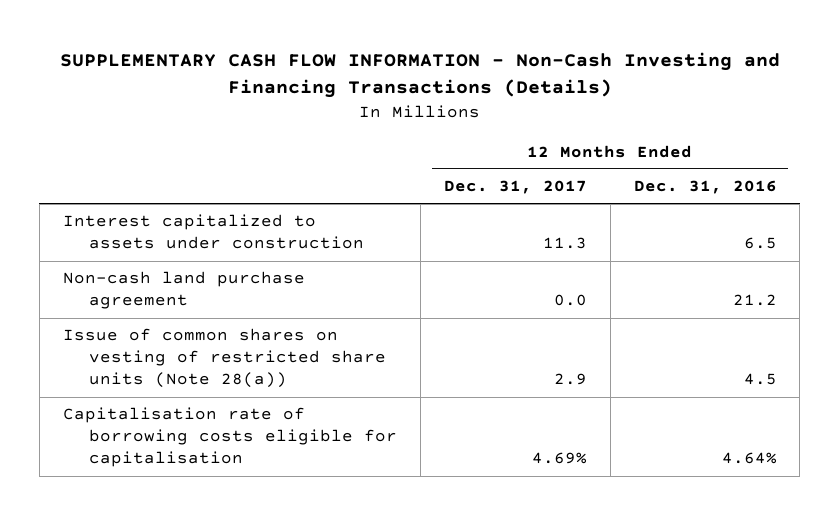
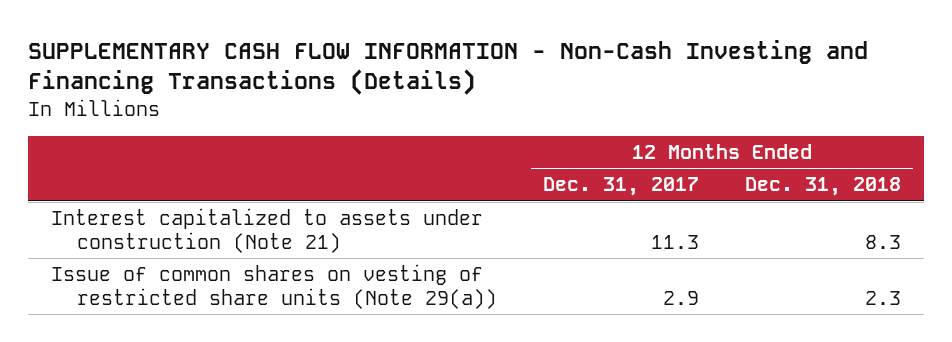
[633,180,777,195] Dec. 31, 2016 -> none
none -> [745,177,902,197] Dec. 31, 2018
[62,271,305,310] Non-cash land purchase agreement -> none
[62,407,398,468] Capitalisation rate of borrowing costs eligible for capitalisation -> none
[62,214,365,250] Interest capitalized to assets under construction -> [51,208,484,254] Interest capitalized to assets under construction (Note 21)
[62,328,387,389] Issue of common shares on vesting of restricted share units (Note 28(a)) -> [51,264,497,310] Issue of common shares on vesting of restricted share units (Note 29(a))

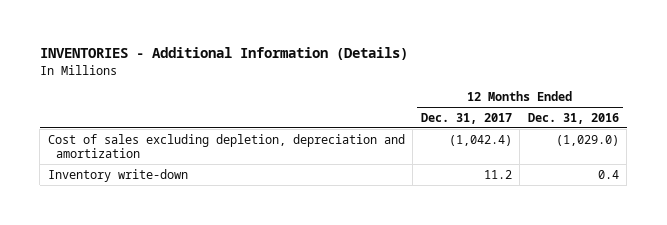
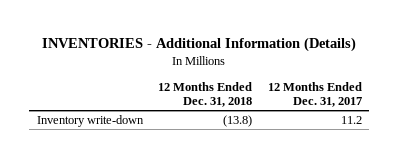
[527,112,619,124] Dec. 31, 2016 -> none
none -> [158,81,253,108] 12 Months Ended Dec. 31, 2018
[47,133,405,158] Cost of sales excluding depletion, depreciation and amortization -> none

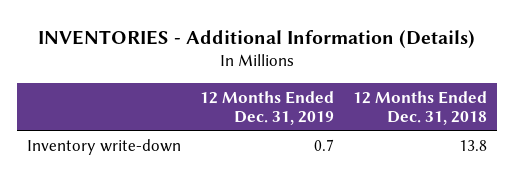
[267,81,362,108] 12 Months Ended Dec. 31, 2017 -> none
none -> [200,90,335,126] 12 Months Ended Dec. 31, 2019
[223,115,253,128] (13.8) -> [459,140,488,152] 13.8

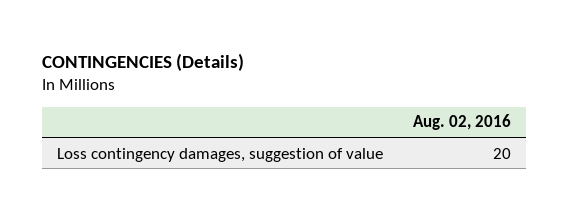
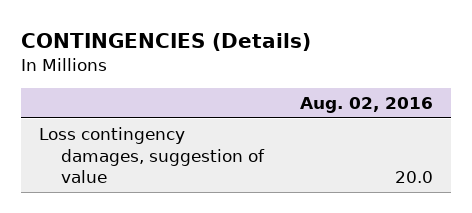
[492,147,511,159] 20 -> [394,171,433,184] 20.0

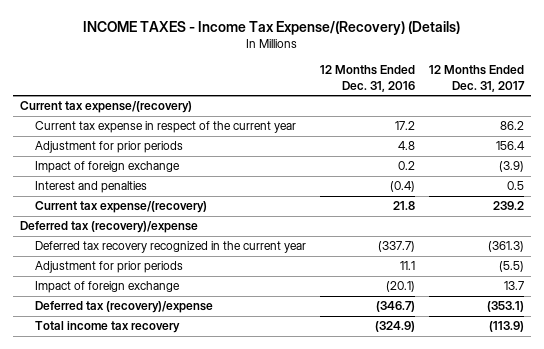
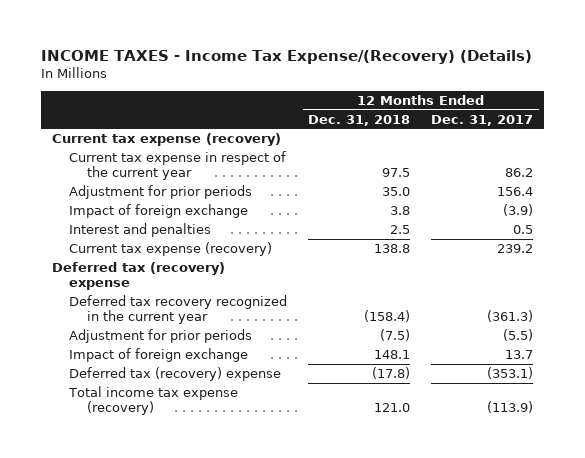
[319,65,415,92] 12 Months Ended Dec. 31, 2016 -> none
none -> [308,114,411,126] Dec. 31, 2018
[19,101,192,114] Current tax expense/(recovery) -> [51,132,281,146] Current tax expense (recovery)
[34,201,207,214] Current tax expense/(recovery) -> [69,241,273,256] Current tax expense (recovery)
[19,221,198,234] Deferred tax (recovery)/expense -> [51,261,225,291] Deferred tax (recovery) expense
[34,301,213,314] Deferred tax (recovery)/expense -> [69,366,282,381] Deferred tax (recovery) expense
[34,321,180,334] Total income tax recovery -> [68,385,239,416] Total income tax expense (recovery)

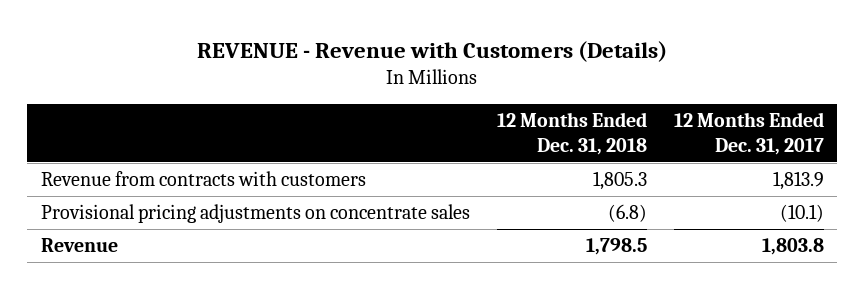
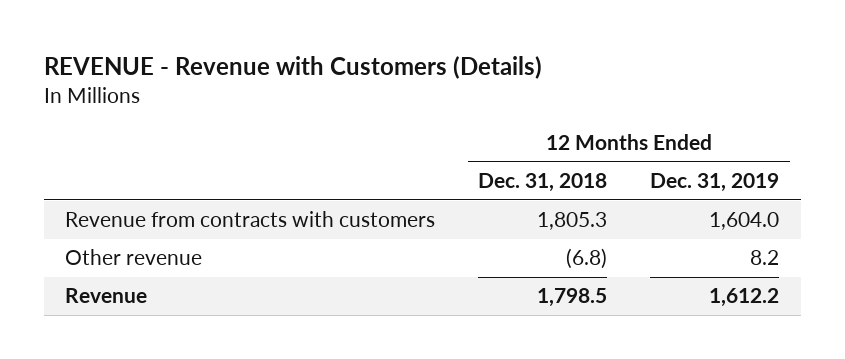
[673,112,824,155] 12 Months Ended Dec. 31, 2017 -> none
none -> [650,173,780,193] Dec. 31, 2019
[40,204,470,224] Provisional pricing adjustments on concentrate sales -> [65,249,203,266] Other revenue

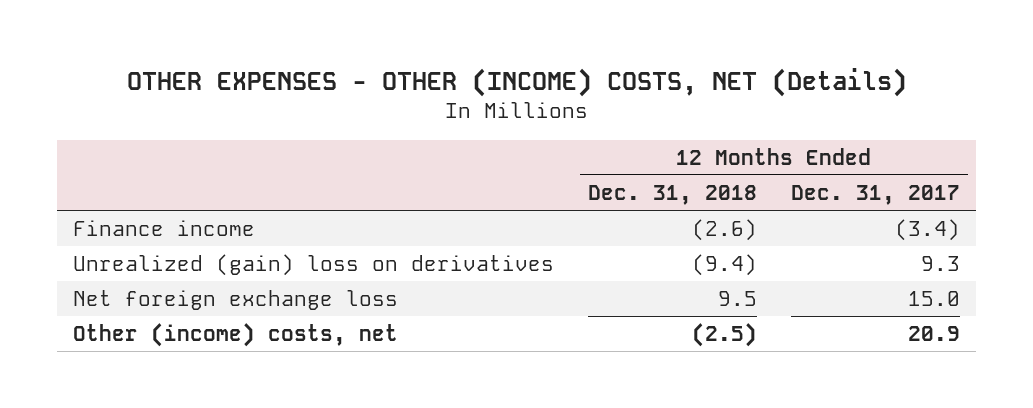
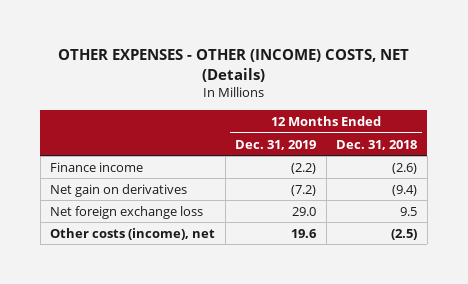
[790,184,960,205] Dec. 31, 2017 -> none
none -> [235,139,317,150] Dec. 31, 2019
[73,254,555,277] Unrealized (gain) loss on derivatives -> [50,183,188,197] Net gain on derivatives
[73,323,399,348] Other (income) costs, net -> [50,227,216,240] Other costs (income), net

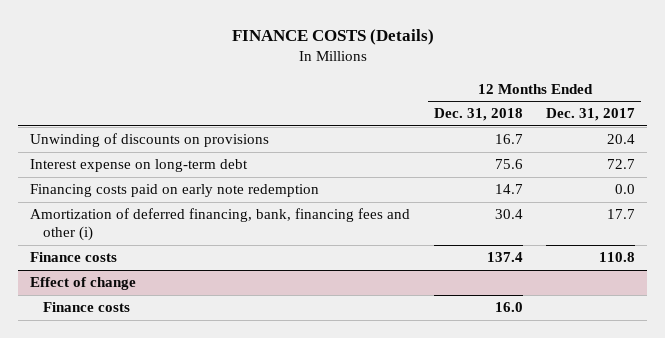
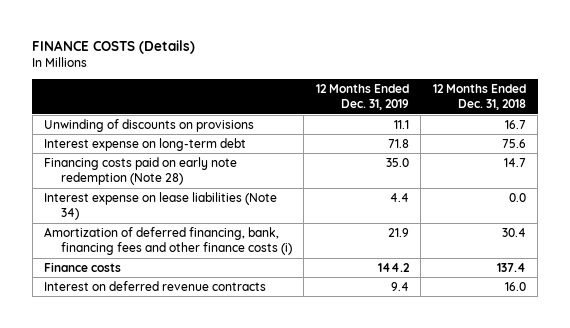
[546,108,636,122] Dec. 31, 2017 -> none
none -> [315,83,409,111] 12 Months Ended Dec. 31, 2019
[30,184,320,198] Financing costs paid on early note redemption -> [44,156,238,186] Financing costs paid on early note redemption (Note 28)
none -> [44,191,278,221] Interest expense on lease liabilities (Note 34)
[30,208,411,242] Amortization of deferred financing, bank, financing fees and other (i) -> [44,226,292,256] Amortization of deferred financing, bank, financing fees and other finance costs (i)
[30,277,137,291] Effect of change -> none
[42,302,130,313] Finance costs -> none
none -> [44,280,267,291] Interest on deferred revenue contracts

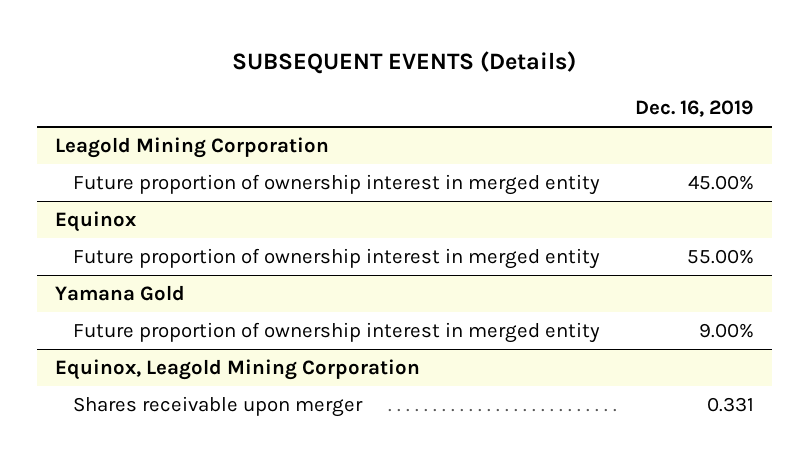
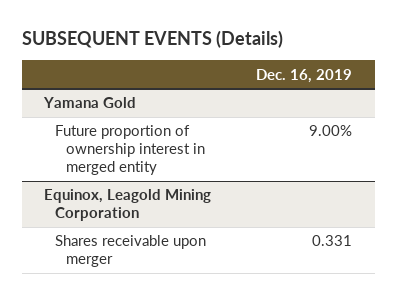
[54,136,329,158] Leagold Mining Corporation -> none
[72,173,600,195] Future proportion of ownership interest in merged entity -> none
[54,210,136,232] Equinox -> none
[72,247,600,269] Future proportion of ownership interest in merged entity -> none

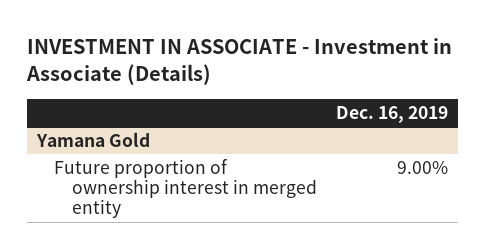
[22,30,284,49] SUBSEQUENT EVENTS (Details) -> [25,38,452,86] INVESTMENT IN ASSOCIATE - Investment in Associate (Details)
[44,189,212,222] Equinox, Leagold Mining Corporation -> none
[55,235,207,268] Shares receivable upon merger -> none

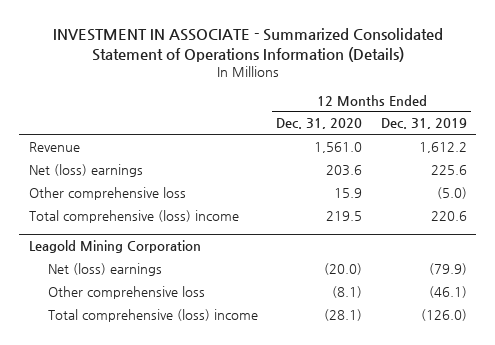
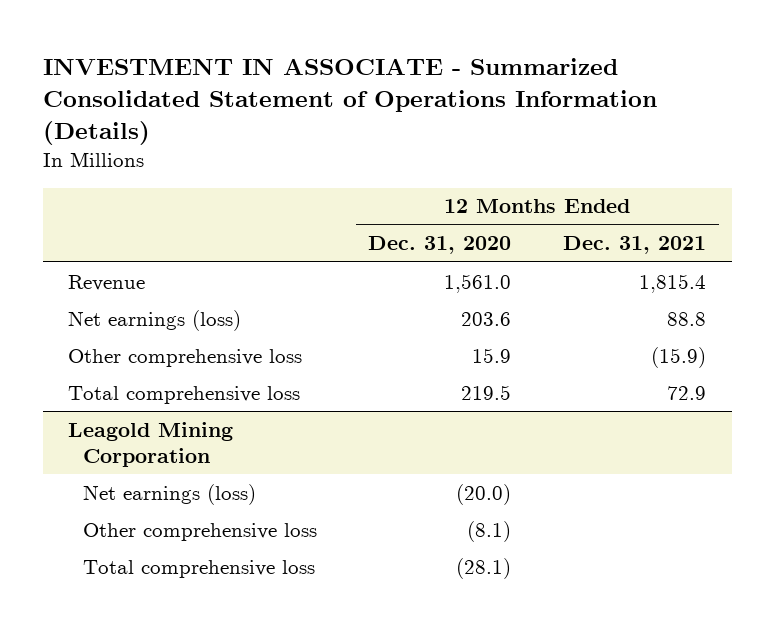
[380,118,467,130] Dec. 31, 2019 -> none
none -> [562,236,706,255] Dec. 31, 2021
[28,163,143,177] Net (loss) earnings -> [68,309,242,331] Net earnings (loss)
[28,209,239,223] Total comprehensive (loss) income -> [68,385,301,404] Total comprehensive loss
[47,262,162,276] Net (loss) earnings -> [83,483,257,505] Net earnings (loss)
[47,308,258,322] Total comprehensive (loss) income -> [83,559,316,578] Total comprehensive loss

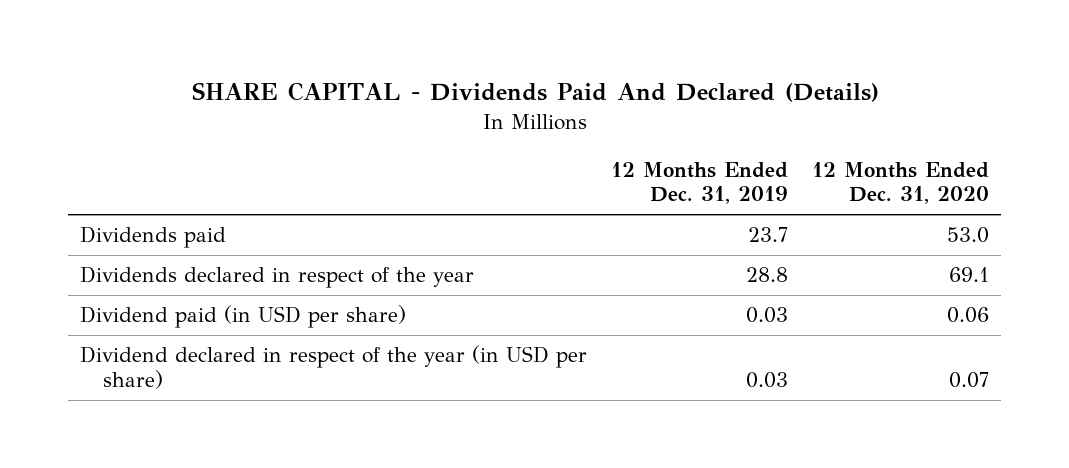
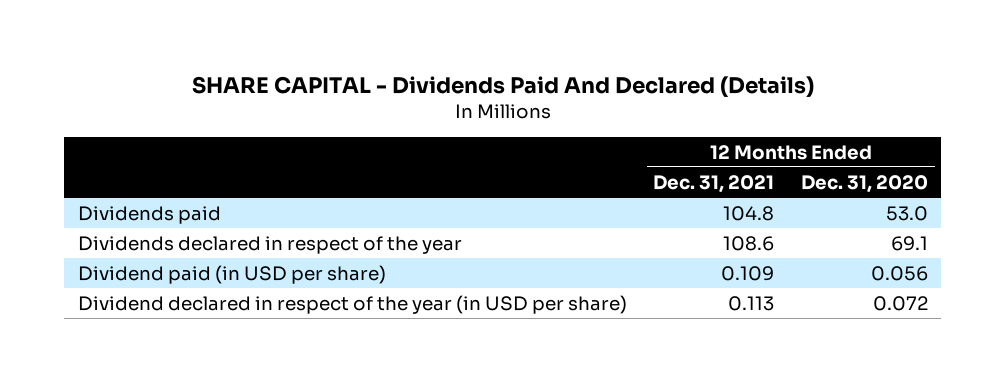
[611,161,789,205] 12 Months Ended Dec. 31, 2019 -> none
none -> [653,174,775,193] Dec. 31, 2021
[947,307,990,324] 0.06 -> [870,265,928,281] 0.056
[949,371,990,388] 0.07 -> [872,295,928,311] 0.072

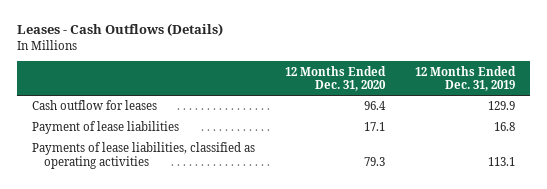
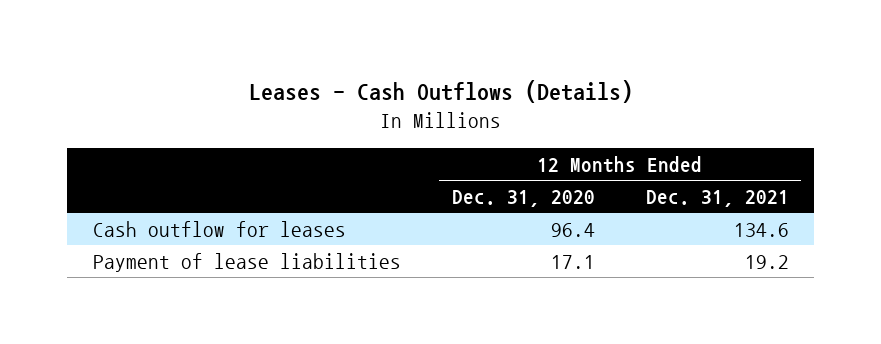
[415,65,517,92] 12 Months Ended Dec. 31, 2019 -> none
none -> [645,189,789,207] Dec. 31, 2021
[31,142,255,169] Payments of lease liabilities, classified as operating activities -> none

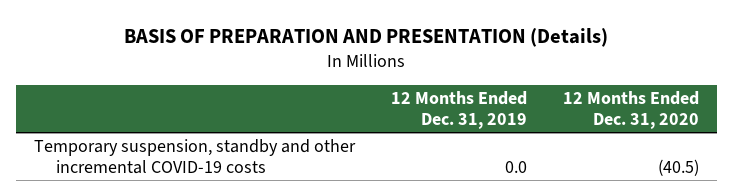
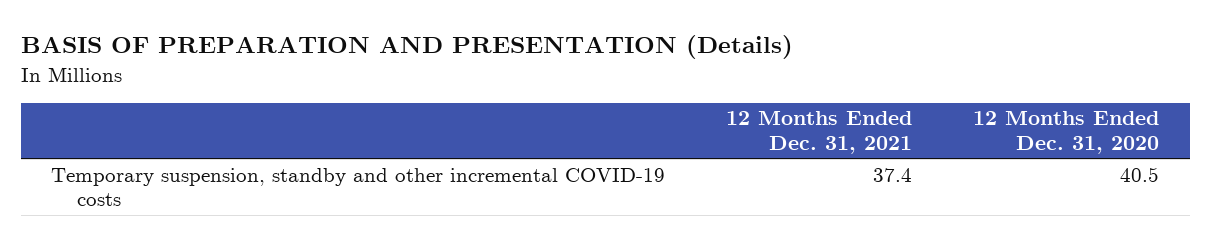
[390,91,527,130] 12 Months Ended Dec. 31, 2019 -> none
none -> [726,111,913,154] 12 Months Ended Dec. 31, 2021
[657,158,699,176] (40.5) -> [1120,166,1160,182] 40.5

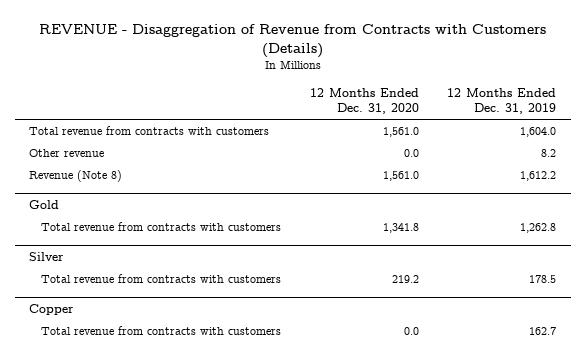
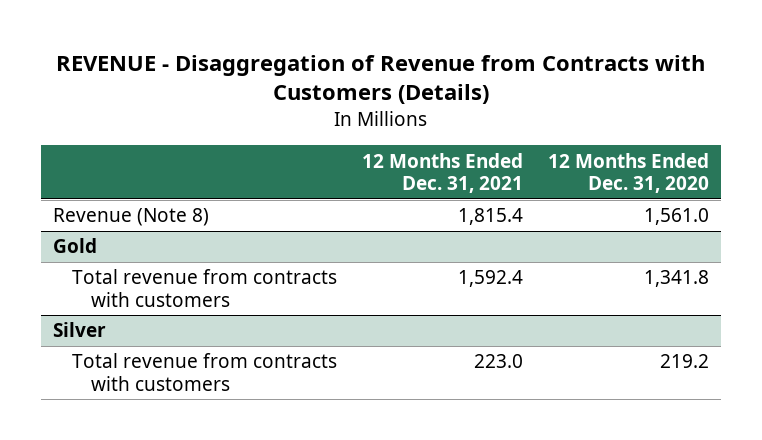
[447,87,557,115] 12 Months Ended Dec. 31, 2019 -> none
none -> [361,152,523,194] 12 Months Ended Dec. 31, 2021
[29,126,270,136] Total revenue from contracts with customers -> none
[29,149,105,158] Other revenue -> none
[29,304,75,316] Copper -> none
[41,326,282,336] Total revenue from contracts with customers -> none

